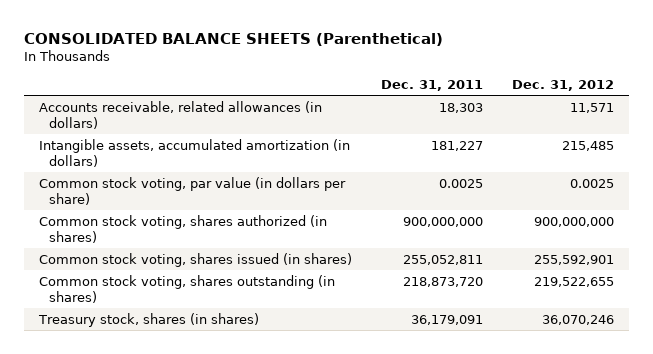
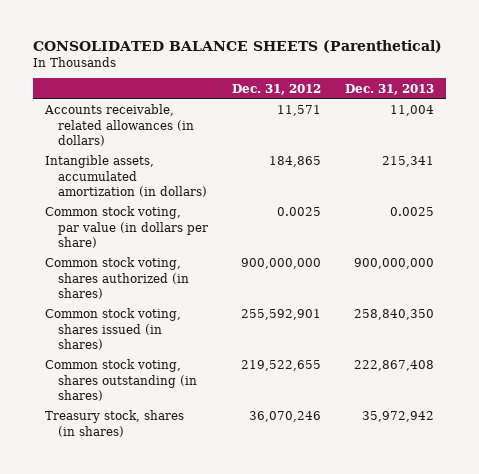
[381,79,484,91] Dec. 31, 2011 -> none
none -> [345,83,435,95] Dec. 31, 2013
[562,140,615,151] 215,485 -> [269,156,322,168] 184,865

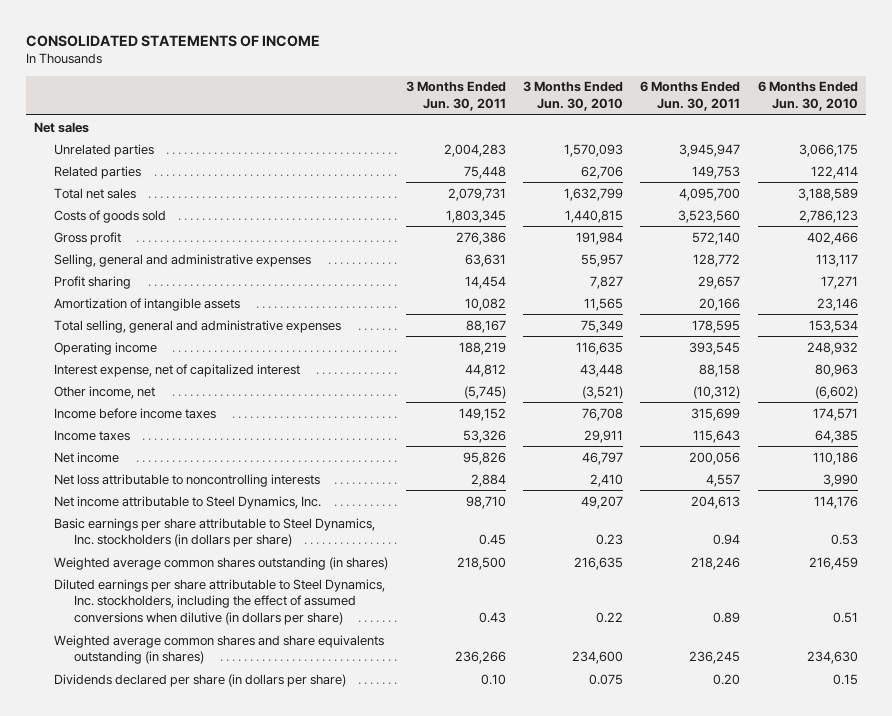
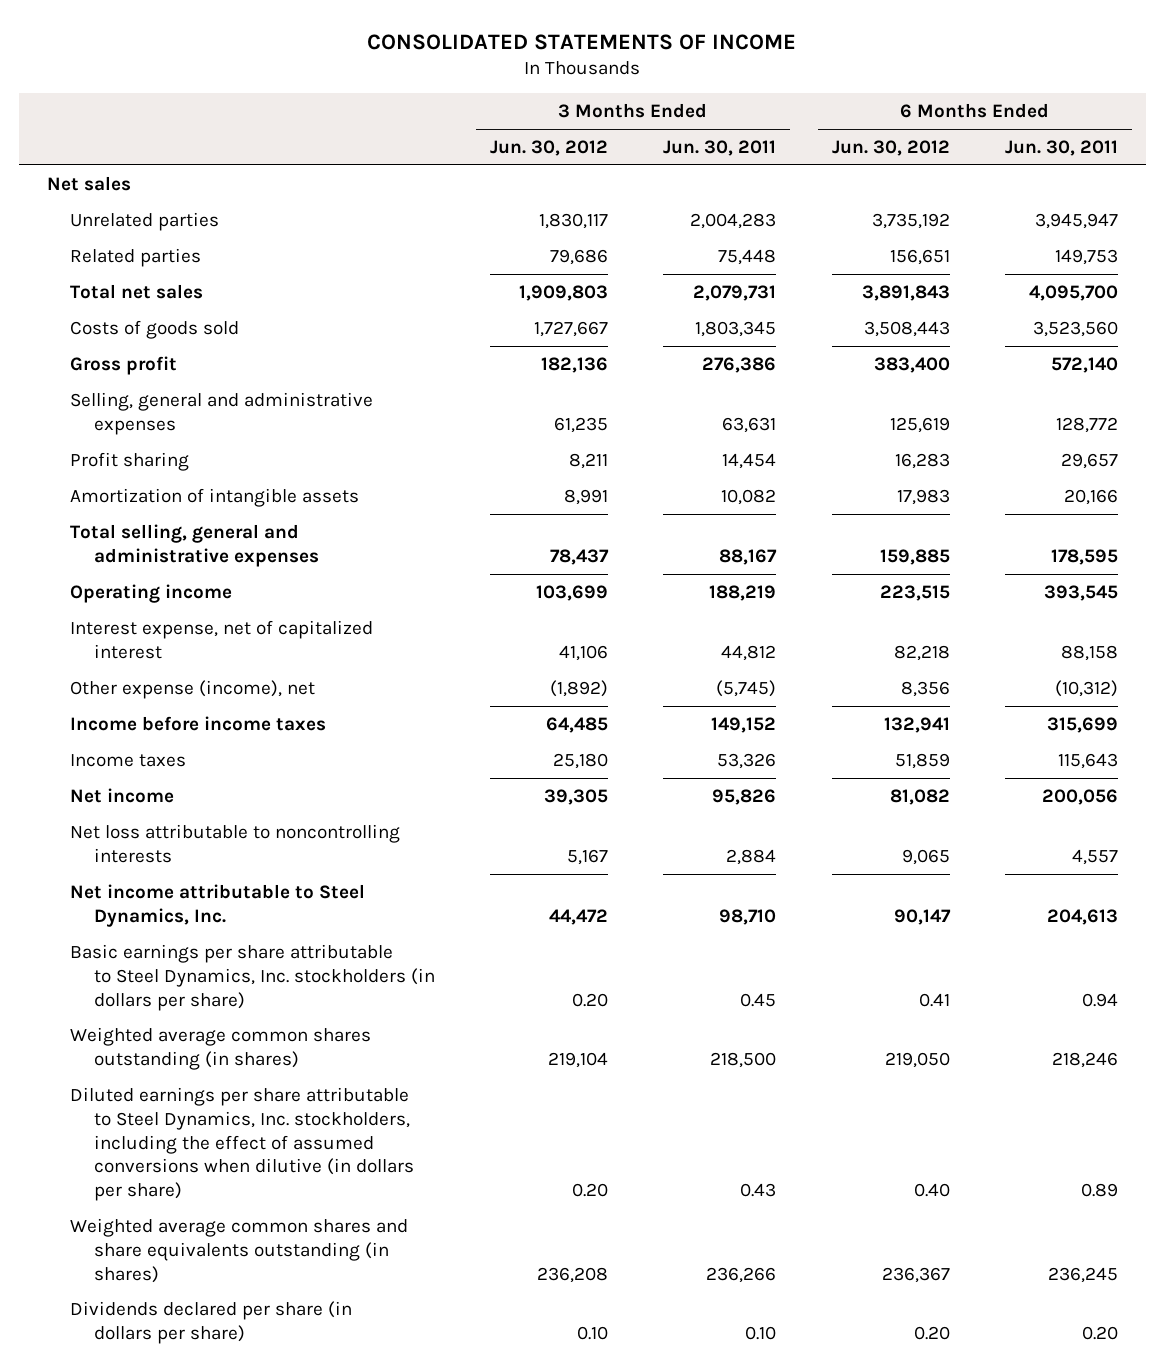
[522,81,623,111] 3 Months Ended Jun. 30, 2010 -> none
[757,81,858,111] 6 Months Ended Jun. 30, 2010 -> none
none -> [490,139,609,156] Jun. 30, 2012
none -> [831,139,950,156] Jun. 30, 2012
[54,385,156,399] Other income, net -> [70,679,316,699] Other expense (income), net

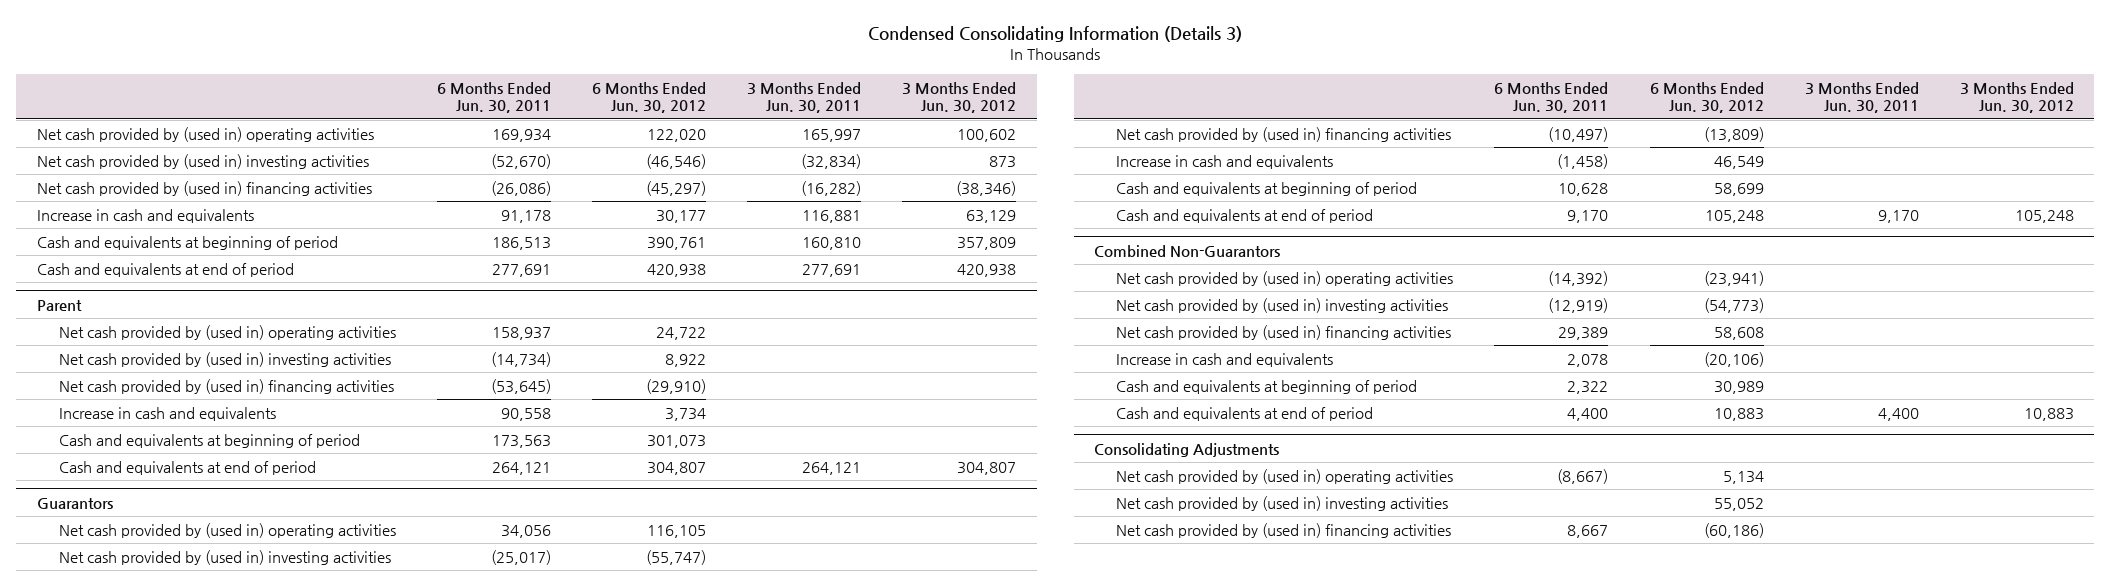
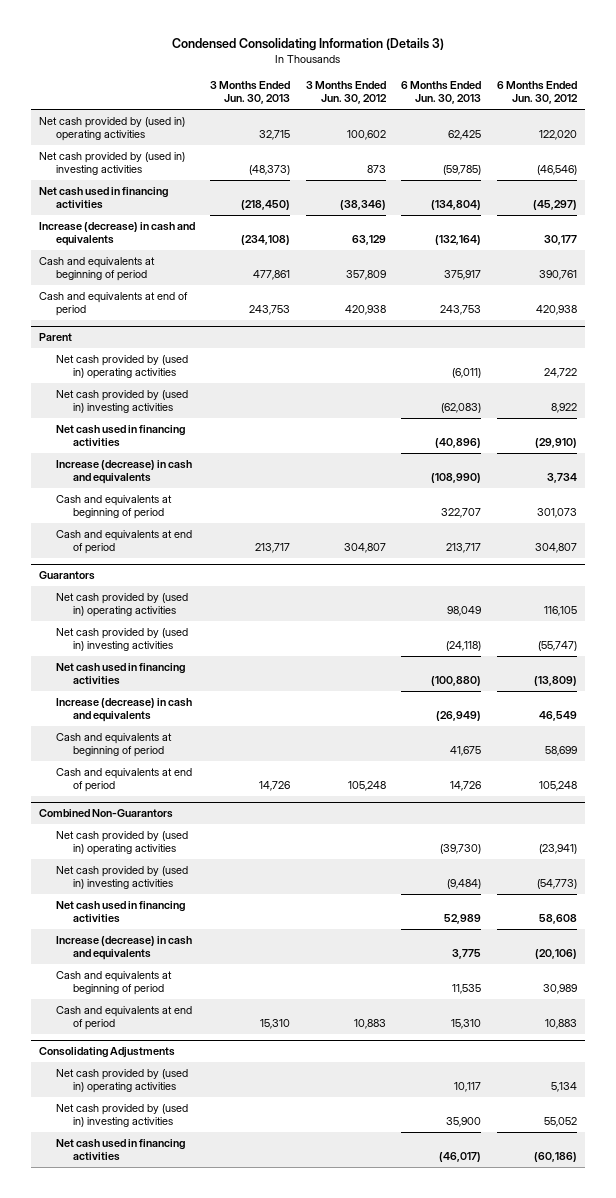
[436,81,551,114] 6 Months Ended Jun. 30, 2011 -> none
[747,81,862,114] 3 Months Ended Jun. 30, 2011 -> none
none -> [210,81,291,105] 3 Months Ended Jun. 30, 2013
none -> [401,81,482,105] 6 Months Ended Jun. 30, 2013
[36,180,372,196] Net cash provided by (used in) financing activities -> [39,186,169,209] Net cash used in financing activities
[36,208,254,223] Increase in cash and equivalents -> [39,221,196,246] Increase (decrease) in cash and equivalents
[58,378,394,394] Net cash provided by (used in) financing activities -> [55,424,185,447] Net cash used in financing activities
[58,406,276,421] Increase in cash and equivalents -> [55,459,192,484] Increase (decrease) in cash and equivalents
[1116,126,1452,142] Net cash provided by (used in) financing activities -> [55,662,185,685] Net cash used in financing activities
[1116,154,1334,169] Increase in cash and equivalents -> [55,697,192,722] Increase (decrease) in cash and equivalents
[1116,324,1452,340] Net cash provided by (used in) financing activities -> [55,900,185,923] Net cash used in financing activities
[1116,352,1334,367] Increase in cash and equivalents -> [55,935,192,960] Increase (decrease) in cash and equivalents
[1116,522,1452,538] Net cash provided by (used in) financing activities -> [55,1138,185,1161] Net cash used in financing activities

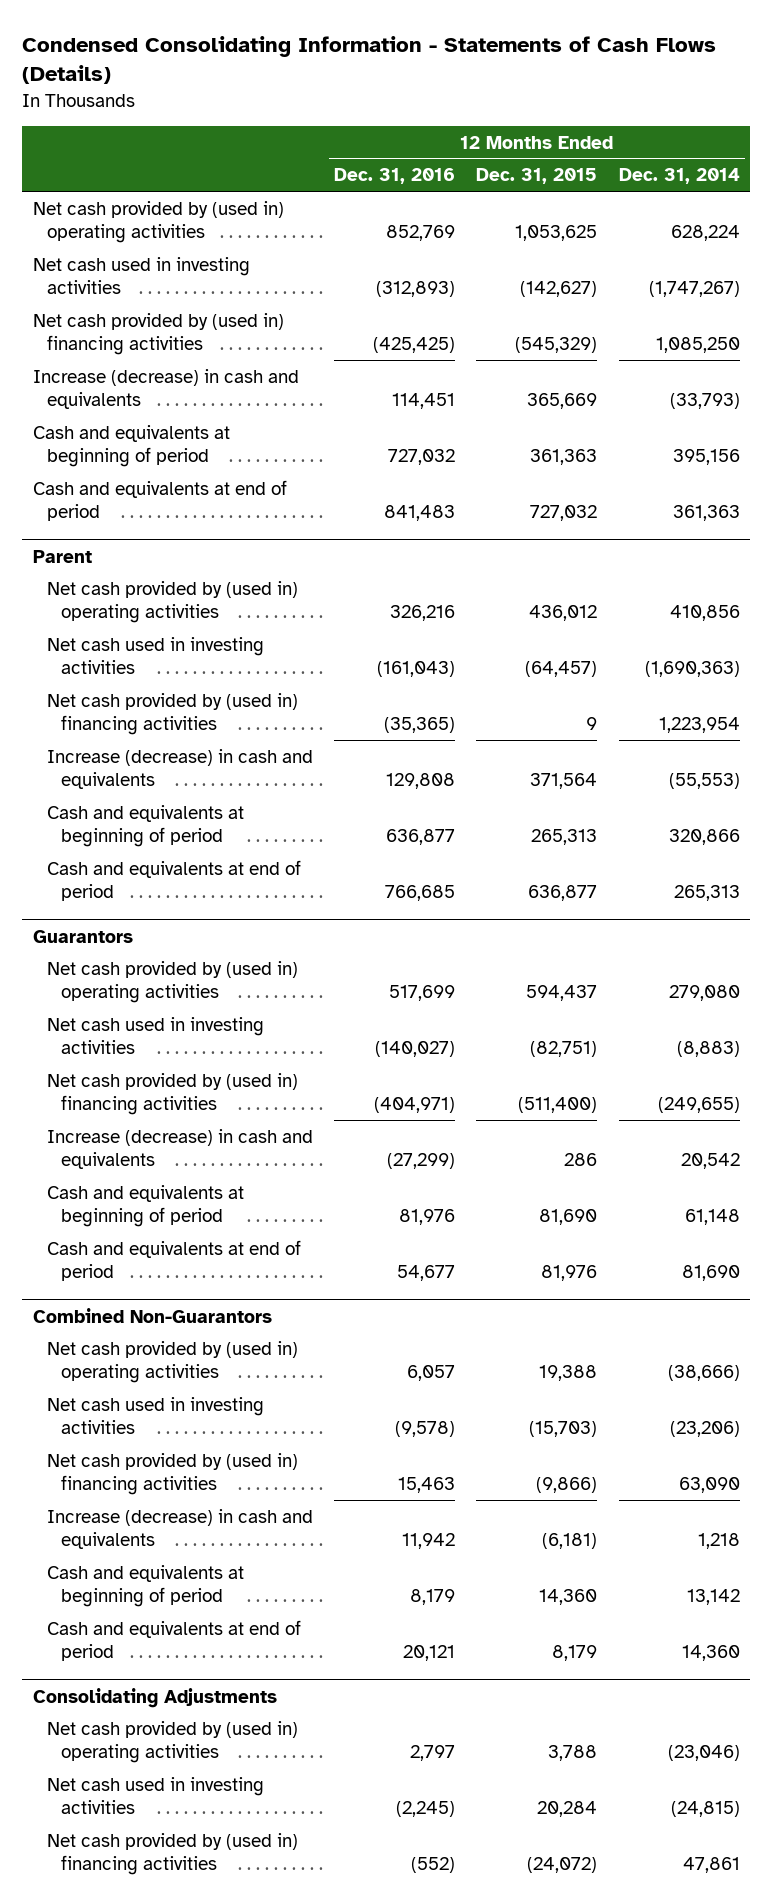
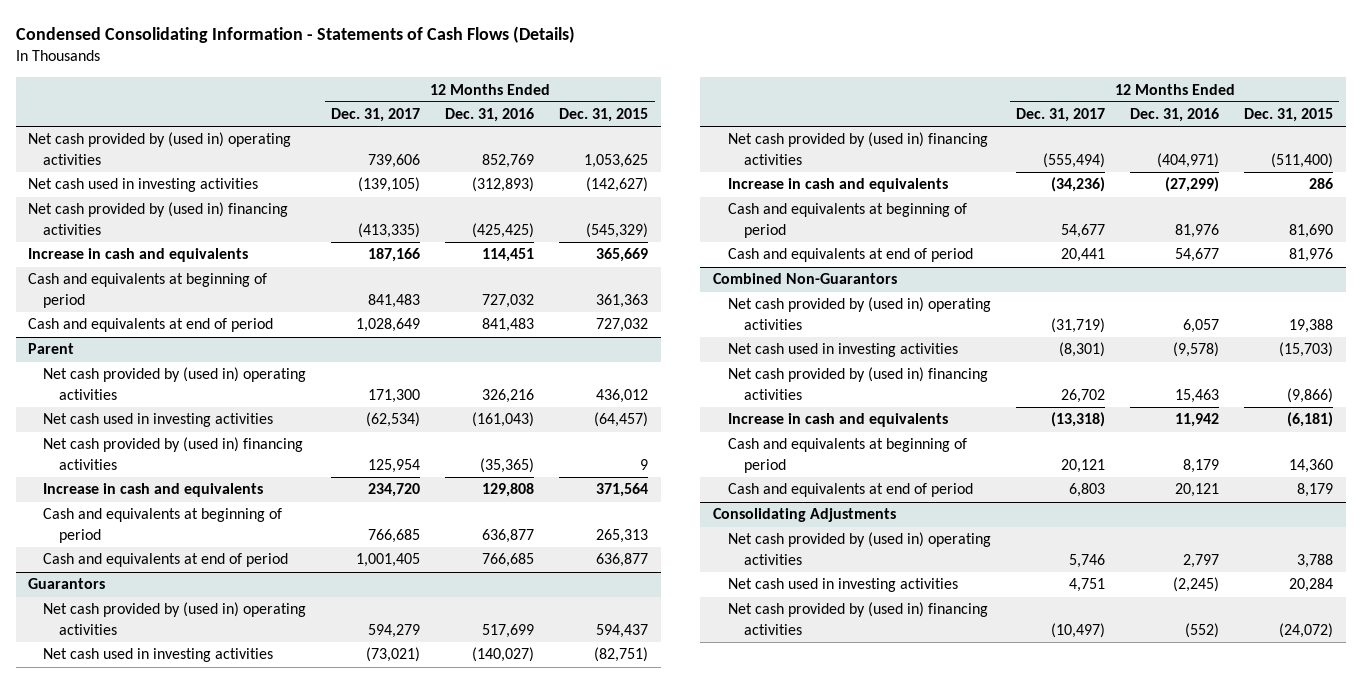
[618,168,740,185] Dec. 31, 2014 -> none
none -> [331,108,421,123] Dec. 31, 2017
[32,368,299,410] Increase (decrease) in cash and equivalents -> [28,248,249,263] Increase in cash and equivalents
[46,748,313,790] Increase (decrease) in cash and equivalents -> [43,483,264,498] Increase in cash and equivalents
[46,1128,313,1170] Increase (decrease) in cash and equivalents -> [728,178,949,193] Increase in cash and equivalents
[46,1508,313,1550] Increase (decrease) in cash and equivalents -> [728,413,949,428] Increase in cash and equivalents

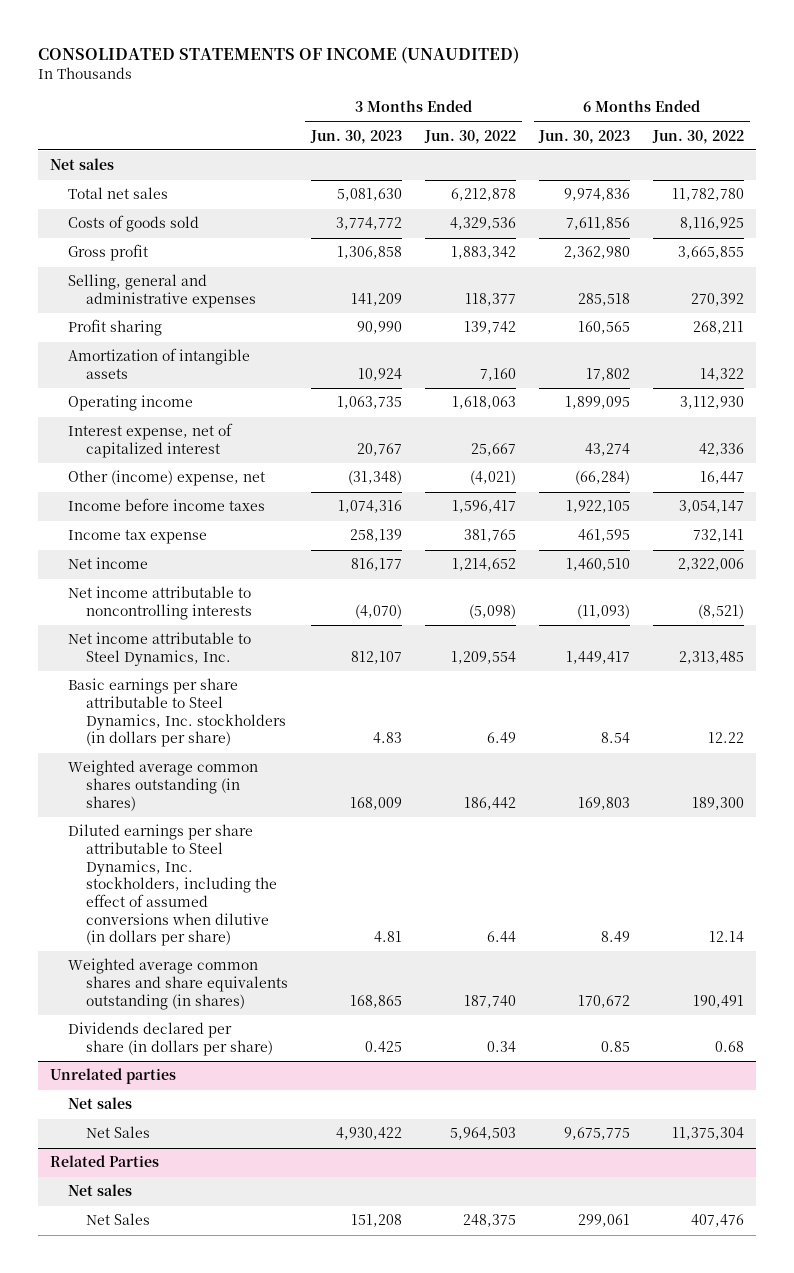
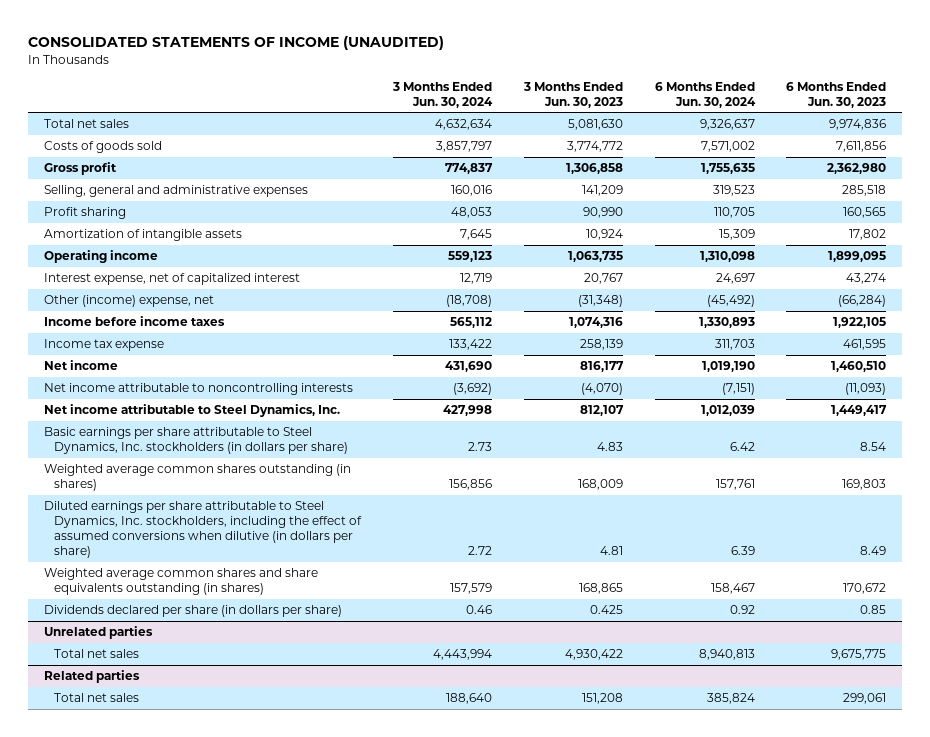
[424,129,517,144] Jun. 30, 2022 -> none
[652,129,745,144] Jun. 30, 2022 -> none
none -> [392,81,494,108] 3 Months Ended Jun. 30, 2024
none -> [654,81,756,108] 6 Months Ended Jun. 30, 2024
[49,158,114,171] Net sales -> none
[67,1097,132,1110] Net sales -> none
[67,1184,132,1197] Net sales -> none
[86,1126,151,1139] Net Sales -> [54,649,140,659] Total net sales
[49,1155,159,1168] Related Parties -> [43,670,140,684] Related parties
[86,1213,151,1226] Net Sales -> [54,693,140,703] Total net sales

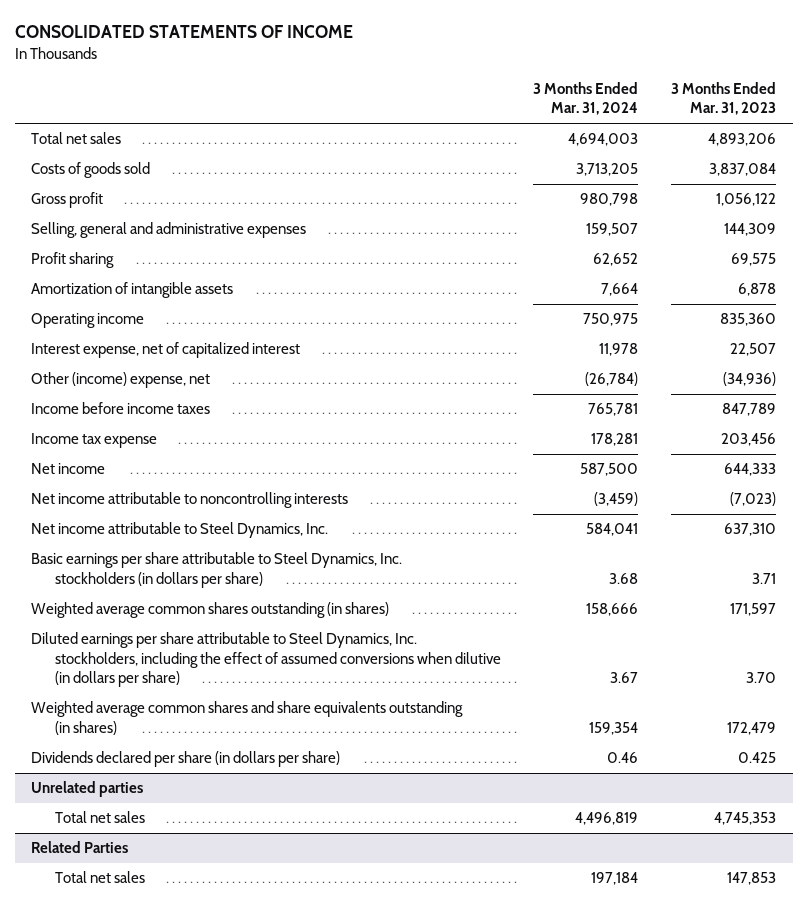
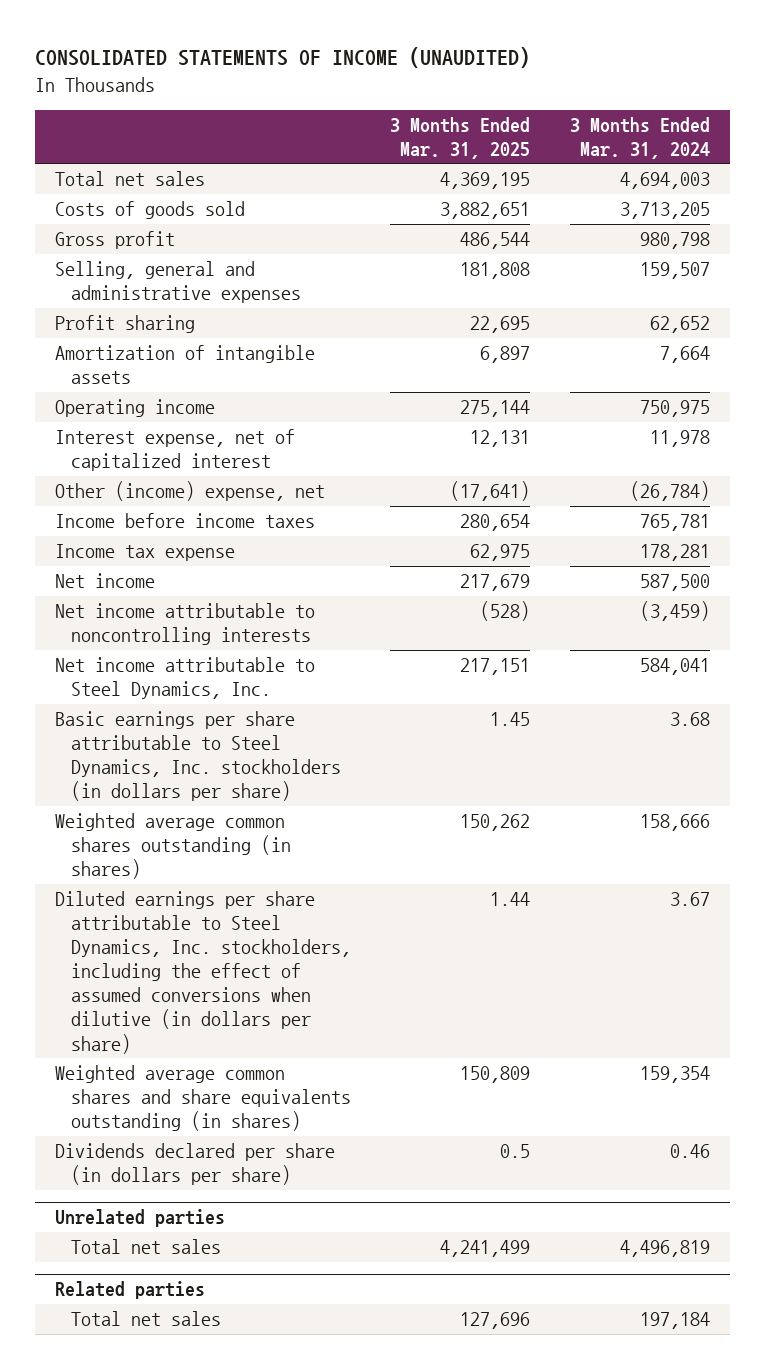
[14,25,353,39] CONSOLIDATED STATEMENTS OF INCOME -> [34,47,530,69] CONSOLIDATED STATEMENTS OF INCOME (UNAUDITED)
[671,82,777,116] 3 Months Ended Mar. 31, 2023 -> none
none -> [390,116,531,159] 3 Months Ended Mar. 31, 2025
[31,841,129,854] Related Parties -> [54,1280,205,1299] Related parties

